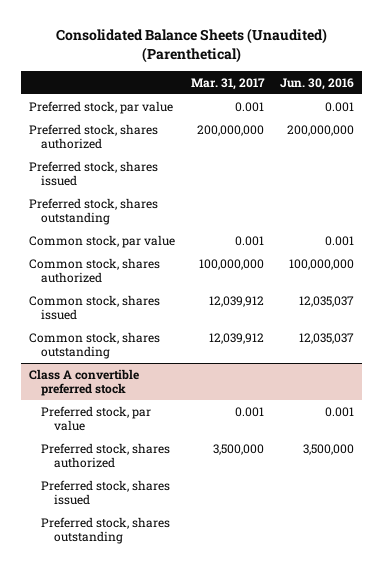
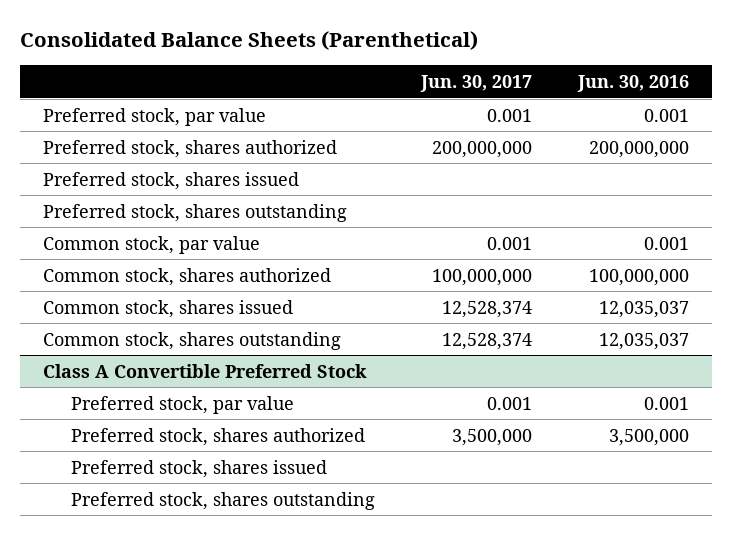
[55,27,327,63] Consolidated Balance Sheets (Unaudited) (Parenthetical) -> [19,31,478,51] Consolidated Balance Sheets (Parenthetical)
[191,77,266,90] Mar. 31, 2017 -> none
none -> [419,74,532,92] Jun. 30, 2017
[28,368,139,396] Class A convertible preferred stock -> [42,363,367,378] Class A Convertible Preferred Stock

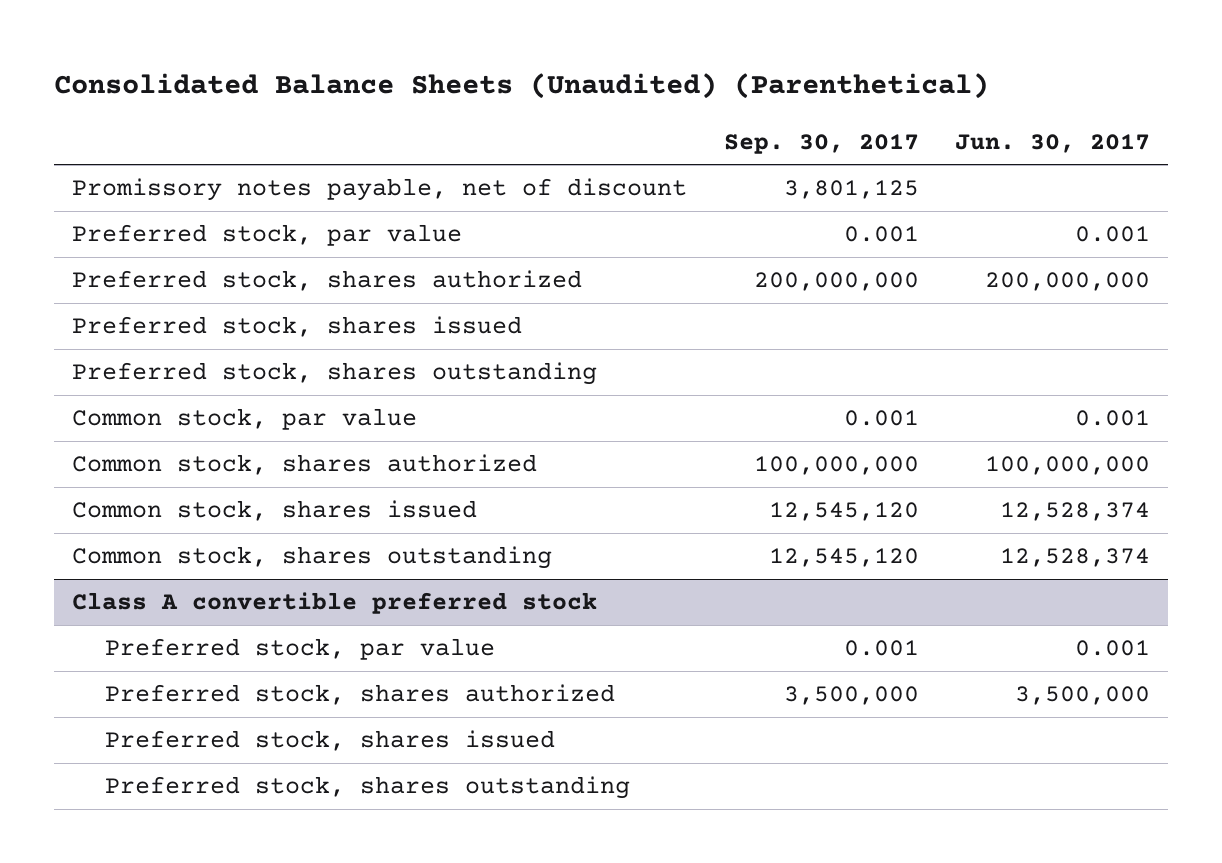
[19,31,478,51] Consolidated Balance Sheets (Parenthetical) -> [53,73,989,100] Consolidated Balance Sheets (Unaudited) (Parenthetical)
[576,74,689,92] Jun. 30, 2016 -> none
none -> [723,133,919,154] Sep. 30, 2017
none -> [72,178,688,202] Promissory notes payable, net of discount
[42,363,367,378] Class A Convertible Preferred Stock -> [72,592,598,615] Class A convertible preferred stock

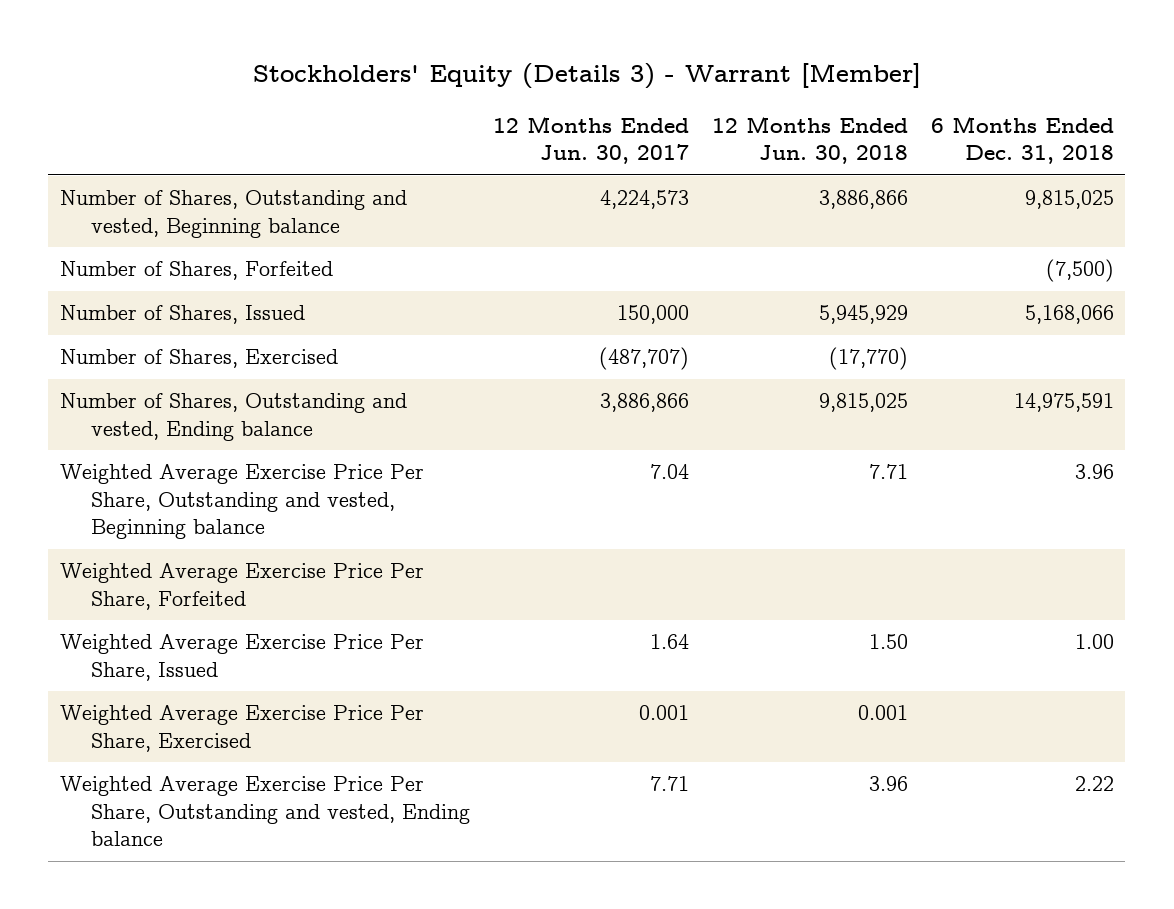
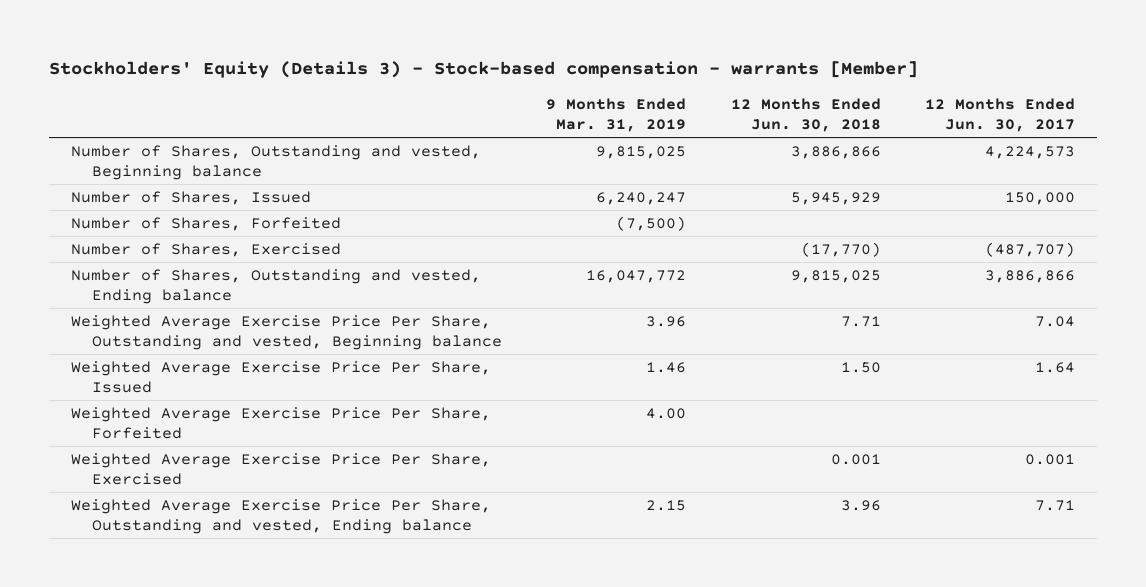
[252,62,921,89] Stockholders' Equity (Details 3) - Warrant [Member] -> [49,61,919,79] Stockholders' Equity (Details 3) - Stock-based compensation - warrants [Member]
[930,115,1114,165] 6 Months Ended Dec. 31, 2018 -> none
none -> [546,97,687,132] 9 Months Ended Mar. 31, 2019
[59,261,333,281] Number of Shares, Forfeited -> [71,216,342,231] Number of Shares, Forfeited
[59,563,424,610] Weighted Average Exercise Price Per Share, Forfeited -> [71,406,492,440] Weighted Average Exercise Price Per Share, Forfeited

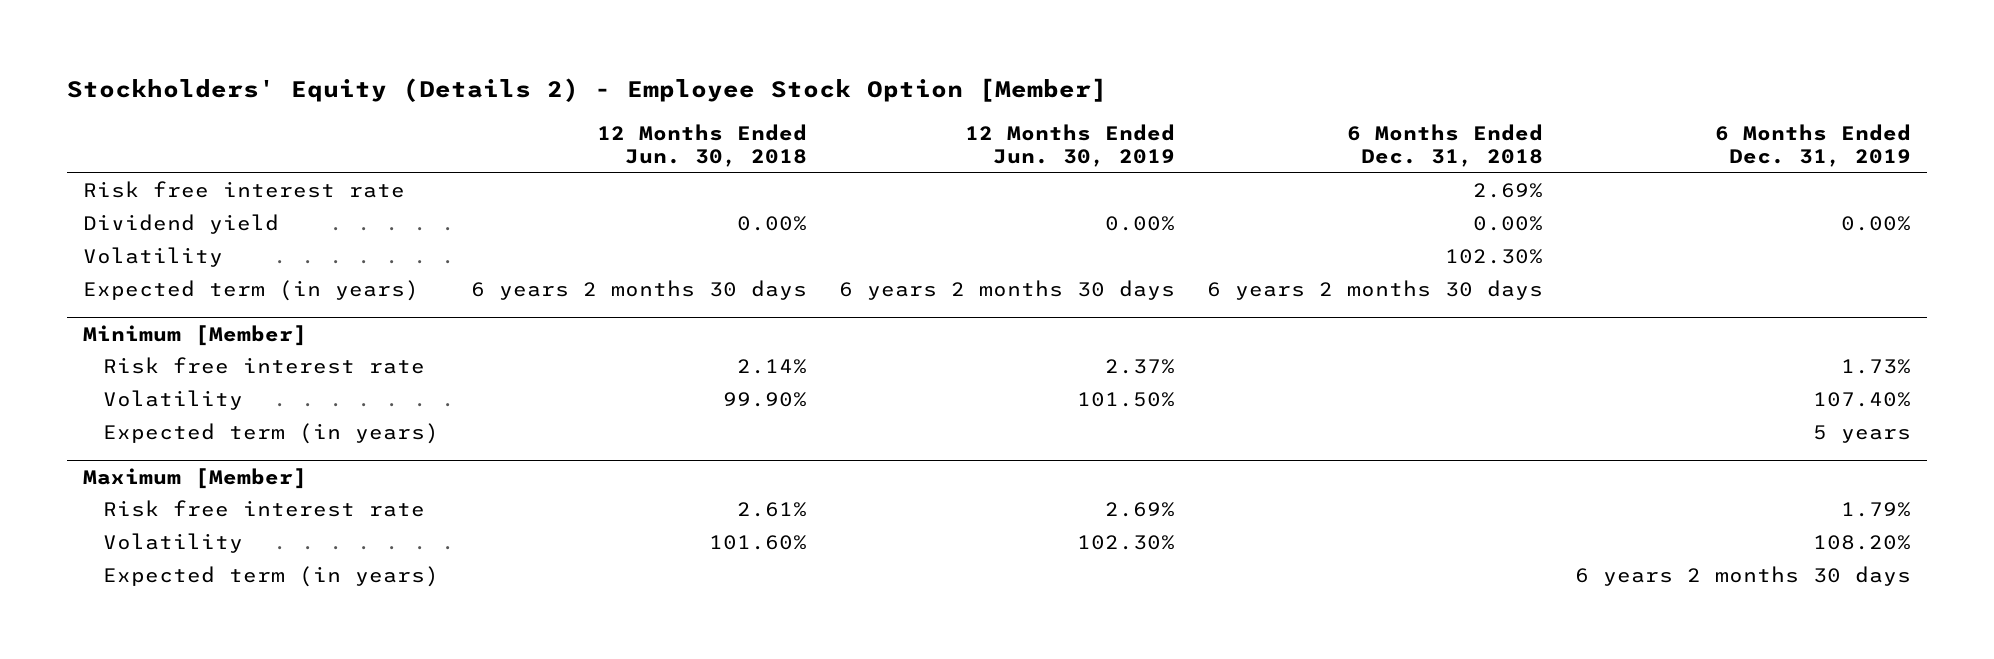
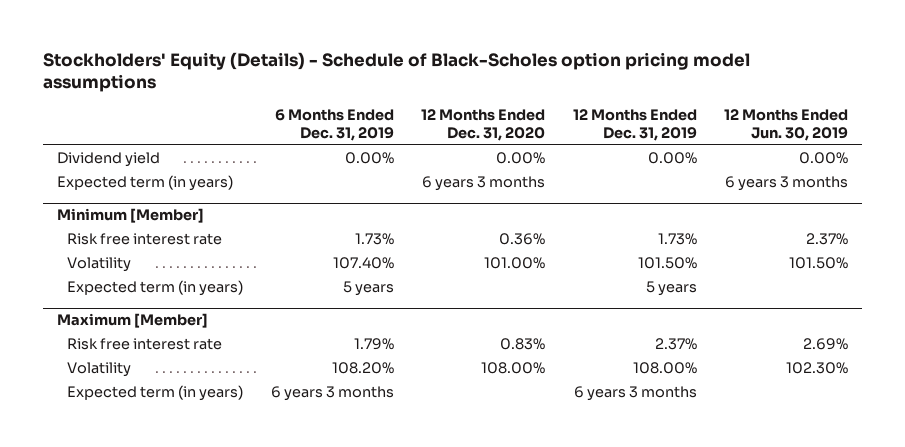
[66,78,1107,103] Stockholders' Equity (Details 2) - Employee Stock Option [Member] -> [42,51,750,93] Stockholders' Equity (Details) - Schedule of Black-Scholes option pricing model assumptions
[597,123,808,168] 12 Months Ended Jun. 30, 2018 -> none
[1346,123,1543,168] 6 Months Ended Dec. 31, 2018 -> none
none -> [421,109,546,142] 12 Months Ended Dec. 31, 2020
none -> [572,109,697,142] 12 Months Ended Dec. 31, 2019
[82,181,405,199] Risk free interest rate -> none
[82,247,223,268] Volatility -> none
[839,280,1176,301] 6 years 2 months 30 days -> [725,176,849,192] 6 years 3 months
[1574,566,1911,587] 6 years 2 months 30 days -> [270,386,394,402] 6 years 3 months

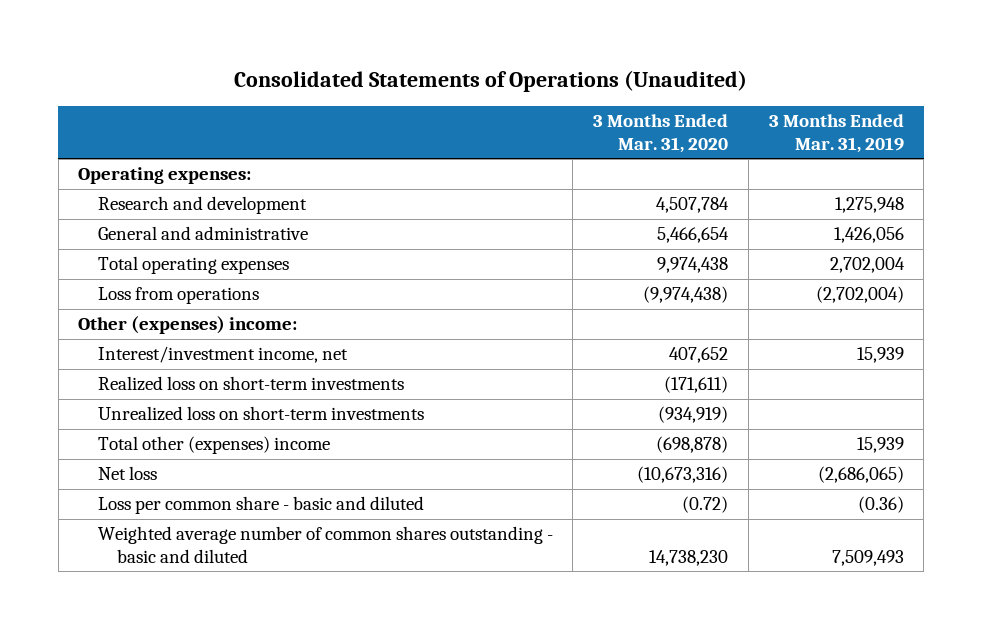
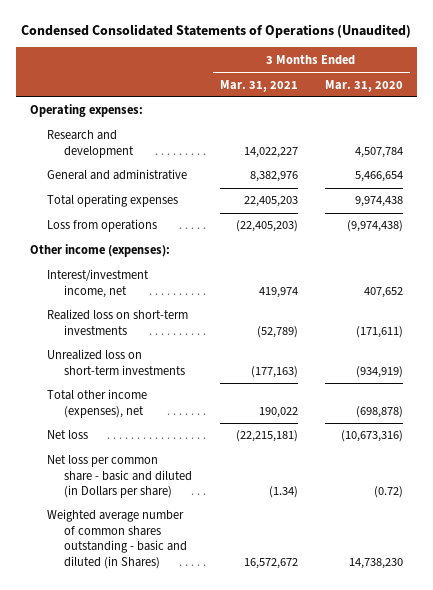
[233,70,747,93] Consolidated Statements of Operations (Unaudited) -> [21,23,412,38] Condensed Consolidated Statements of Operations (Unaudited)
[768,114,904,153] 3 Months Ended Mar. 31, 2019 -> none
none -> [219,79,298,92] Mar. 31, 2021
[78,316,298,335] Other (expenses) income: -> [29,244,170,258] Other income (expenses):
[97,436,330,455] Total other (expenses) income -> [46,389,147,418] Total other income (expenses), net
[97,496,424,515] Loss per common share - basic and diluted -> [46,455,192,499] Net loss per common share - basic and diluted (in Dollars per share)
[97,526,553,563] Weighted average number of common shares outstanding - basic and diluted -> [46,509,187,569] Weighted average number of common shares outstanding - basic and diluted (in Shares)

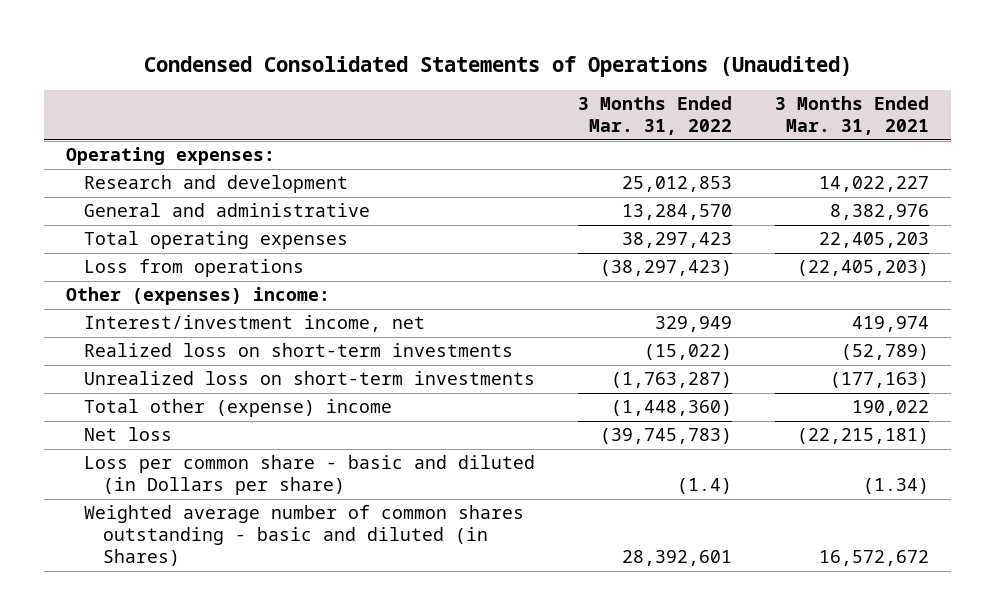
[325,79,404,92] Mar. 31, 2020 -> none
none -> [578,96,733,136] 3 Months Ended Mar. 31, 2022
[29,244,170,258] Other income (expenses): -> [65,287,330,306] Other (expenses) income:
[46,389,147,418] Total other income (expenses), net -> [84,399,393,418] Total other (expense) income
[46,455,192,499] Net loss per common share - basic and diluted (in Dollars per share) -> [84,455,536,496] Loss per common share - basic and diluted (in Dollars per share)

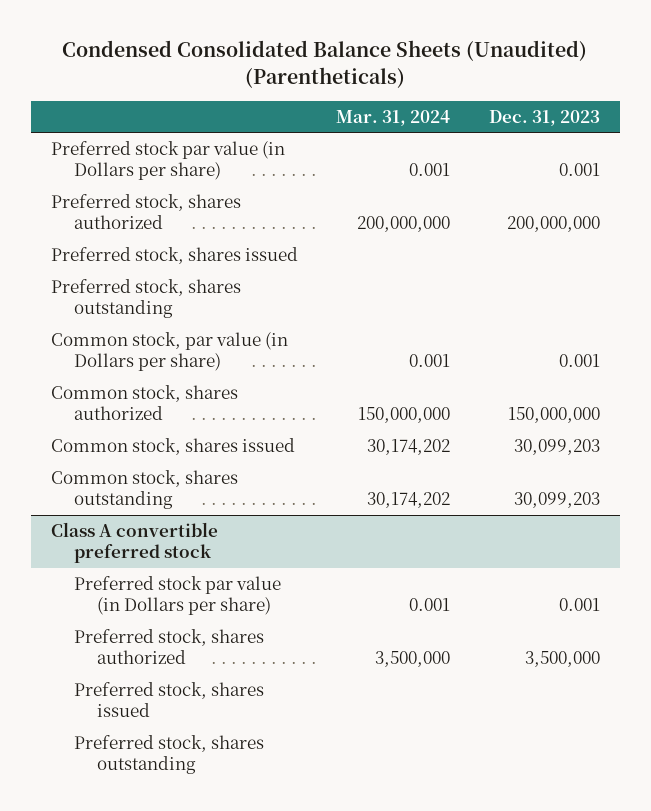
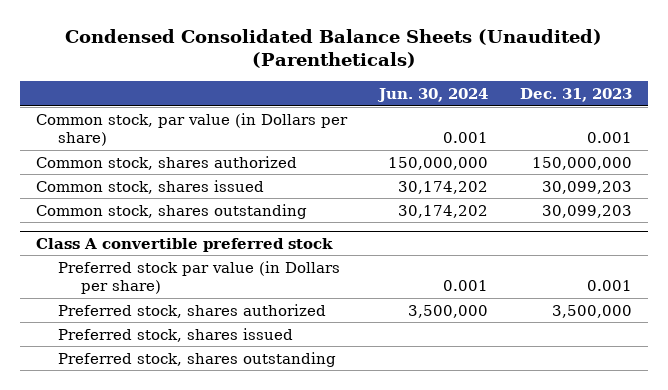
[336,109,451,126] Mar. 31, 2024 -> none
none -> [376,87,488,102] Jun. 30, 2024
[50,140,285,181] Preferred stock par value (in Dollars per share) -> none
[50,193,241,230] Preferred stock, shares authorized -> none
[50,246,298,264] Preferred stock, shares issued -> none
[50,278,241,319] Preferred stock, shares outstanding -> none

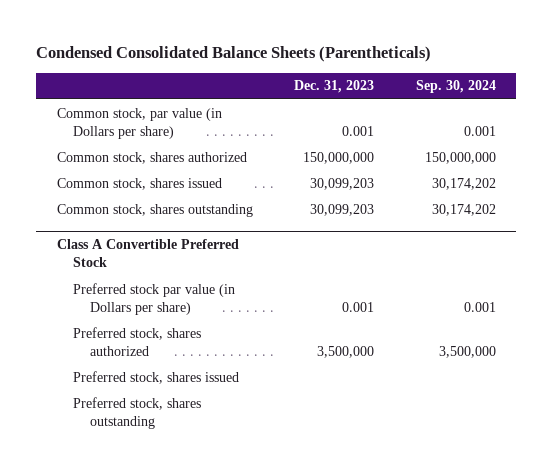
[64,29,602,69] Condensed Consolidated Balance Sheets (Unaudited) (Parentheticals) -> [36,46,432,63] Condensed Consolidated Balance Sheets (Parentheticals)
[376,87,488,102] Jun. 30, 2024 -> none
none -> [415,80,496,94] Sep. 30, 2024
[35,237,333,252] Class A convertible preferred stock -> [57,238,240,268] Class A Convertible Preferred Stock

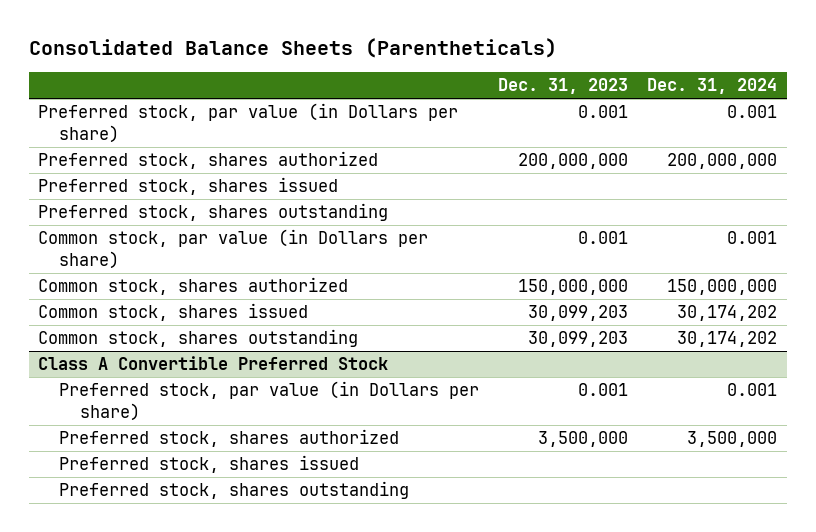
[36,46,432,63] Condensed Consolidated Balance Sheets (Parentheticals) -> [28,38,557,59] Consolidated Balance Sheets (Parentheticals)
[415,80,496,94] Sep. 30, 2024 -> none
none -> [647,78,778,95] Dec. 31, 2024
none -> [38,103,459,143] Preferred stock, par value (in Dollars per share)
none -> [38,151,379,170] Preferred stock, shares authorized
none -> [38,177,339,196] Preferred stock, shares issued
none -> [38,203,389,222] Preferred stock, shares outstanding
[73,282,236,315] Preferred stock par value (in Dollars per share) -> [59,381,480,421] Preferred stock, par value (in Dollars per share)

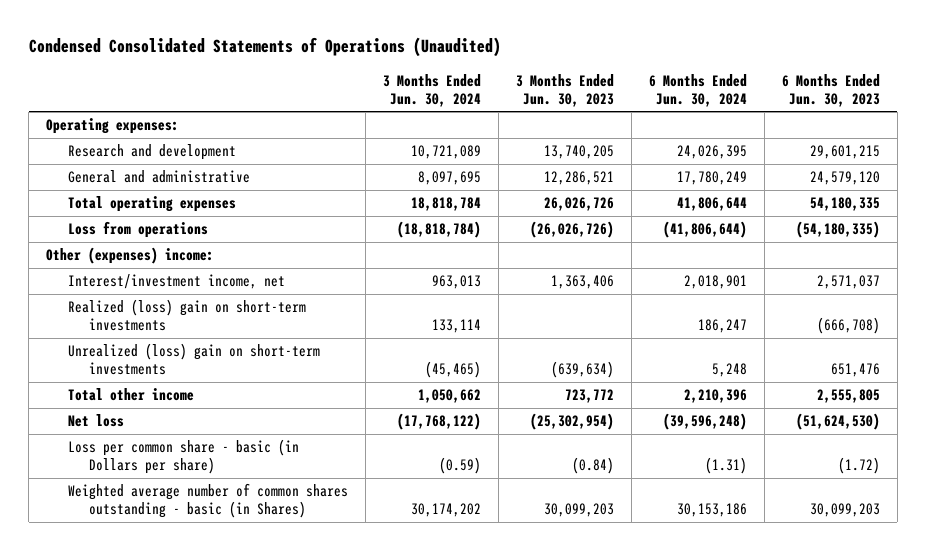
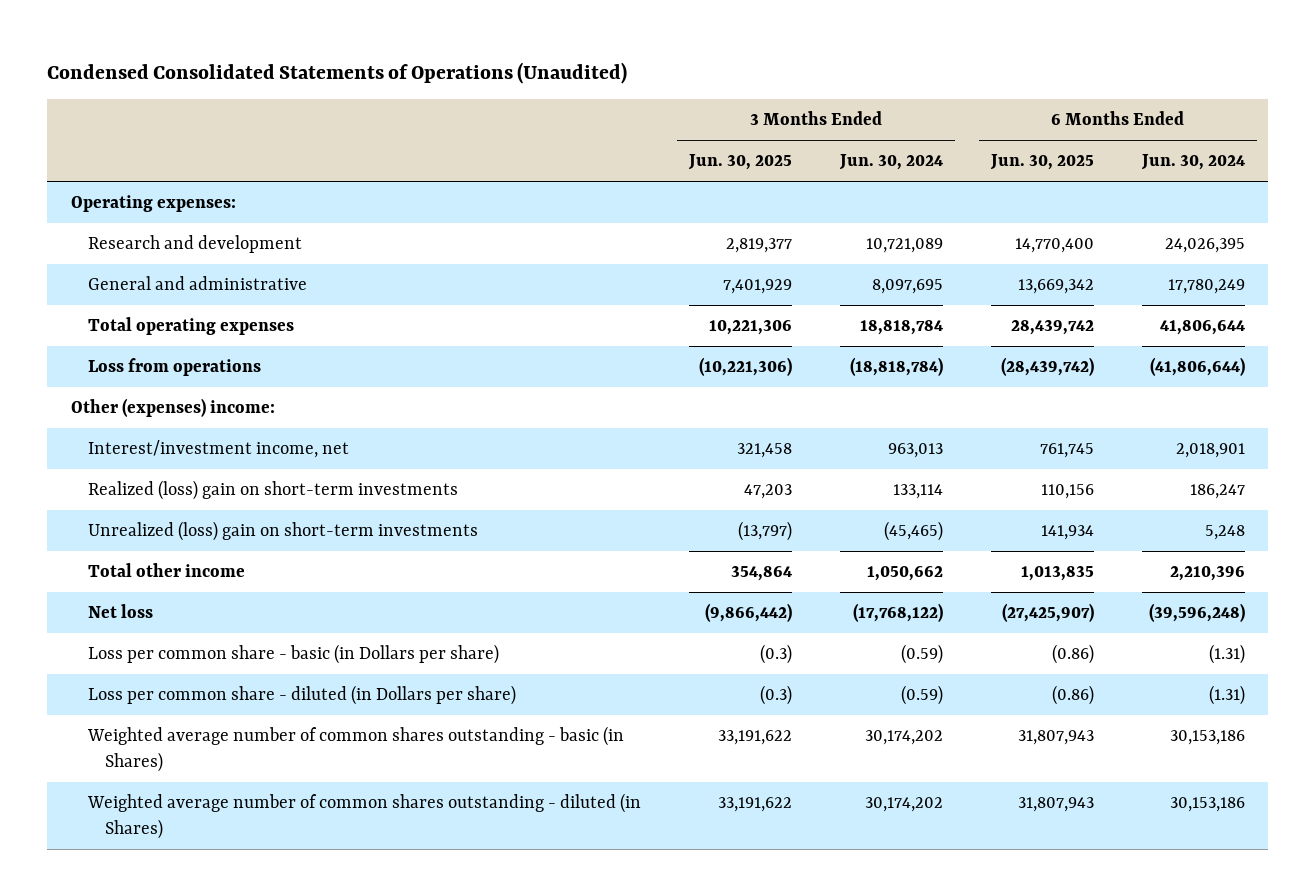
[515,73,614,107] 3 Months Ended Jun. 30, 2023 -> none
[781,73,880,107] 6 Months Ended Jun. 30, 2023 -> none
none -> [688,154,793,171] Jun. 30, 2025
none -> [989,154,1094,171] Jun. 30, 2025
none -> [88,685,517,706] Loss per common share - diluted (in Dollars per share)
none -> [87,793,642,840] Weighted average number of common shares outstanding - diluted (in Shares)

